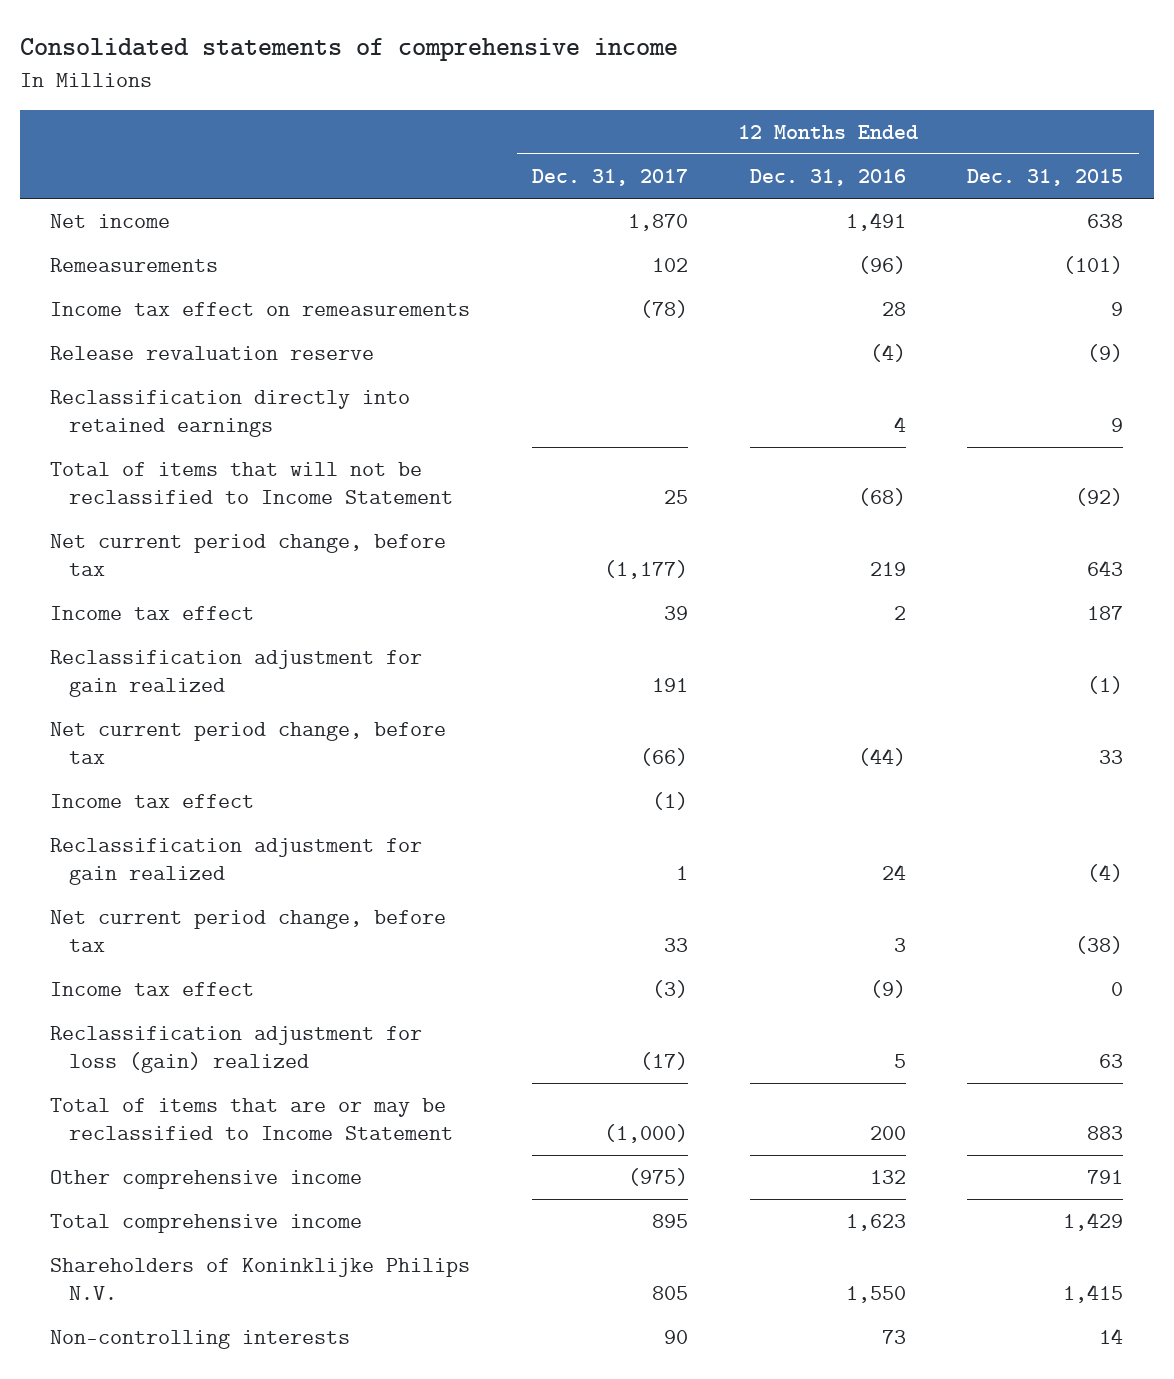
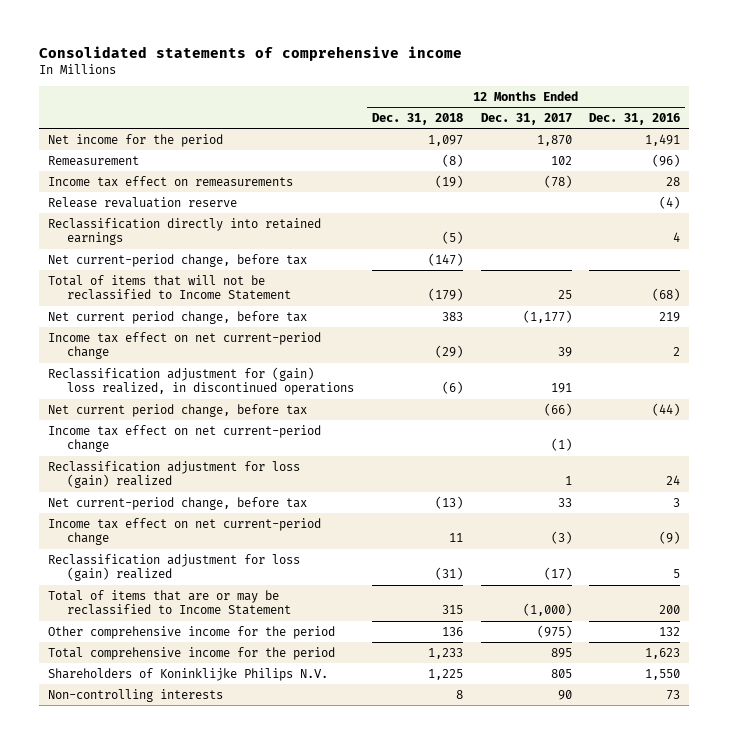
[967,169,1124,187] Dec. 31, 2015 -> none
none -> [371,112,463,125] Dec. 31, 2018
[50,214,171,229] Net income -> [48,133,224,147] Net income for the period
[50,258,219,273] Remeasurements -> [48,155,140,166] Remeasurement
none -> [48,253,308,267] Net current-period change, before tax
[50,606,255,621] Income tax effect -> [48,331,322,360] Income tax effect on net current-period change
[50,650,423,697] Reclassification adjustment for gain realized -> [48,366,355,396] Reclassification adjustment for (gain) loss realized, in discontinued operations
[50,794,255,809] Income tax effect -> [48,424,322,453] Income tax effect on net current-period change
[50,838,423,885] Reclassification adjustment for gain realized -> [48,460,301,489] Reclassification adjustment for loss (gain) realized
[50,910,447,952] Net current period change, before tax -> [48,496,308,510] Net current-period change, before tax
[50,982,255,997] Income tax effect -> [48,517,322,546] Income tax effect on net current-period change
[50,1170,363,1190] Other comprehensive income -> [48,625,336,639] Other comprehensive income for the period
[50,1214,363,1234] Total comprehensive income -> [48,646,336,660] Total comprehensive income for the period

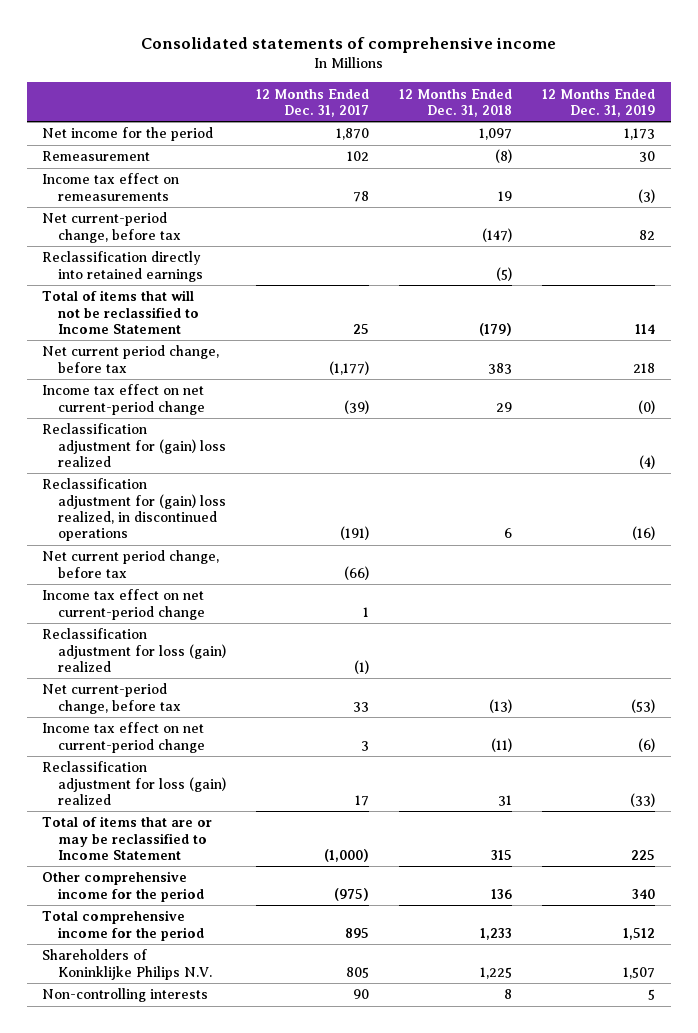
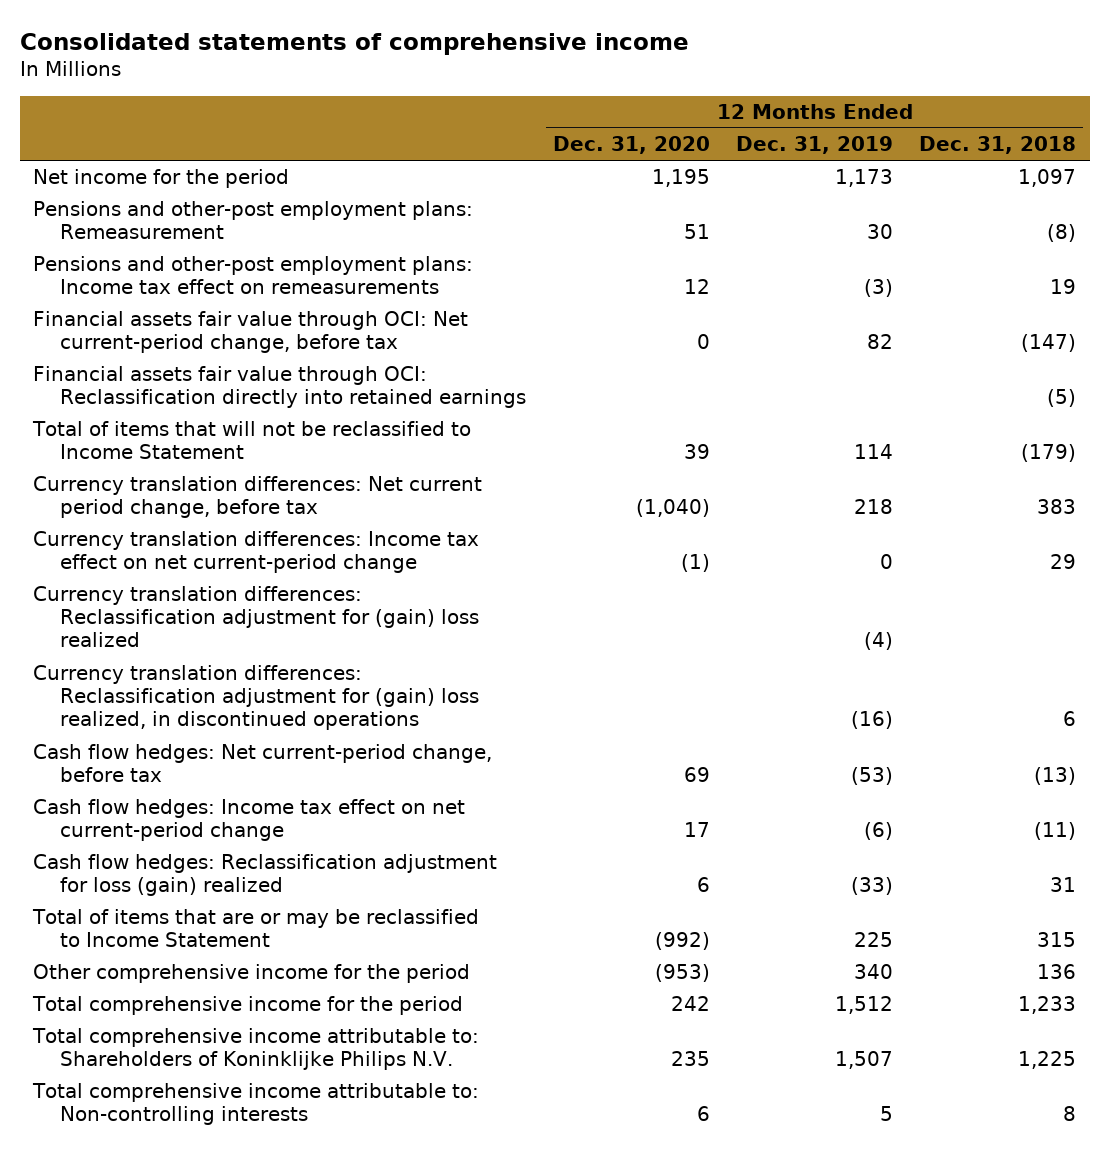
[256,88,370,117] 12 Months Ended Dec. 31, 2017 -> none
none -> [552,136,710,155] Dec. 31, 2020
[42,151,151,162] Remeasurement -> [32,201,473,240] Pensions and other-post employment plans: Remeasurement
[42,173,180,201] Income tax effect on remeasurements -> [32,256,473,295] Pensions and other-post employment plans: Income tax effect on remeasurements
[42,212,182,243] Net current-period change, before tax -> [32,311,468,354] Financial assets fair value through OCI: Net current-period change, before tax
[42,251,204,282] Reclassification directly into retained earnings -> [32,366,527,409] Financial assets fair value through OCI: Reclassification directly into retained earnings
[42,550,220,578] Net current period change, before tax -> none
[42,589,206,620] Income tax effect on net current-period change -> none
[42,628,227,673] Reclassification adjustment for loss (gain) realized -> none
[42,345,220,373] Net current period change, before tax -> [32,476,482,519] Currency translation differences: Net current period change, before tax
[42,384,206,415] Income tax effect on net current-period change -> [32,531,479,574] Currency translation differences: Income tax effect on net current-period change
[638,399,656,414] (0) -> [880,554,894,570] 0
[42,423,227,468] Reclassification adjustment for (gain) loss realized -> [32,586,480,648] Currency translation differences: Reclassification adjustment for (gain) loss realized
[42,478,227,542] Reclassification adjustment for (gain) loss realized, in discontinued operations -> [32,665,480,731] Currency translation differences: Reclassification adjustment for (gain) loss realized, in discontinued operations
[42,683,182,714] Net current-period change, before tax -> [32,744,492,783] Cash flow hedges: Net current-period change, before tax
[42,722,206,753] Income tax effect on net current-period change -> [32,799,465,842] Cash flow hedges: Income tax effect on net current-period change
[42,761,227,806] Reclassification adjustment for loss (gain) realized -> [32,854,497,897] Cash flow hedges: Reclassification adjustment for loss (gain) realized
[42,949,213,980] Shareholders of Koninklijke Philips N.V. -> [31,1028,479,1071] Total comprehensive income attributable to: Shareholders of Koninklijke Philips N.V.
[42,988,209,1003] Non-controlling interests -> [31,1083,479,1126] Total comprehensive income attributable to: Non-controlling interests

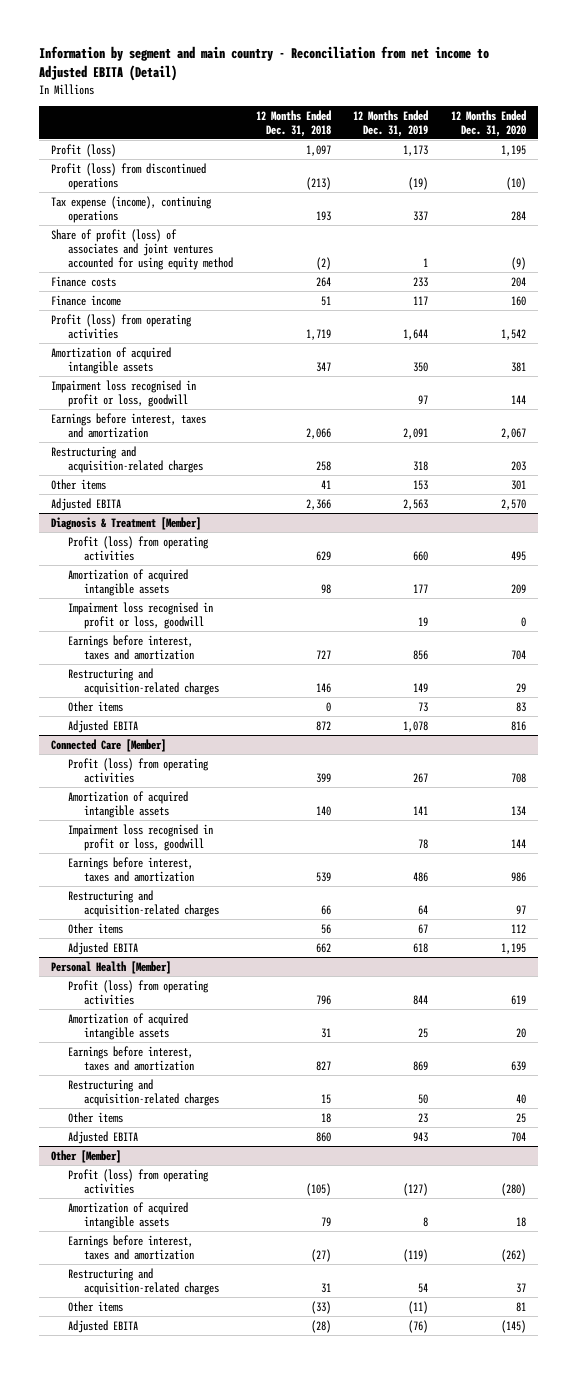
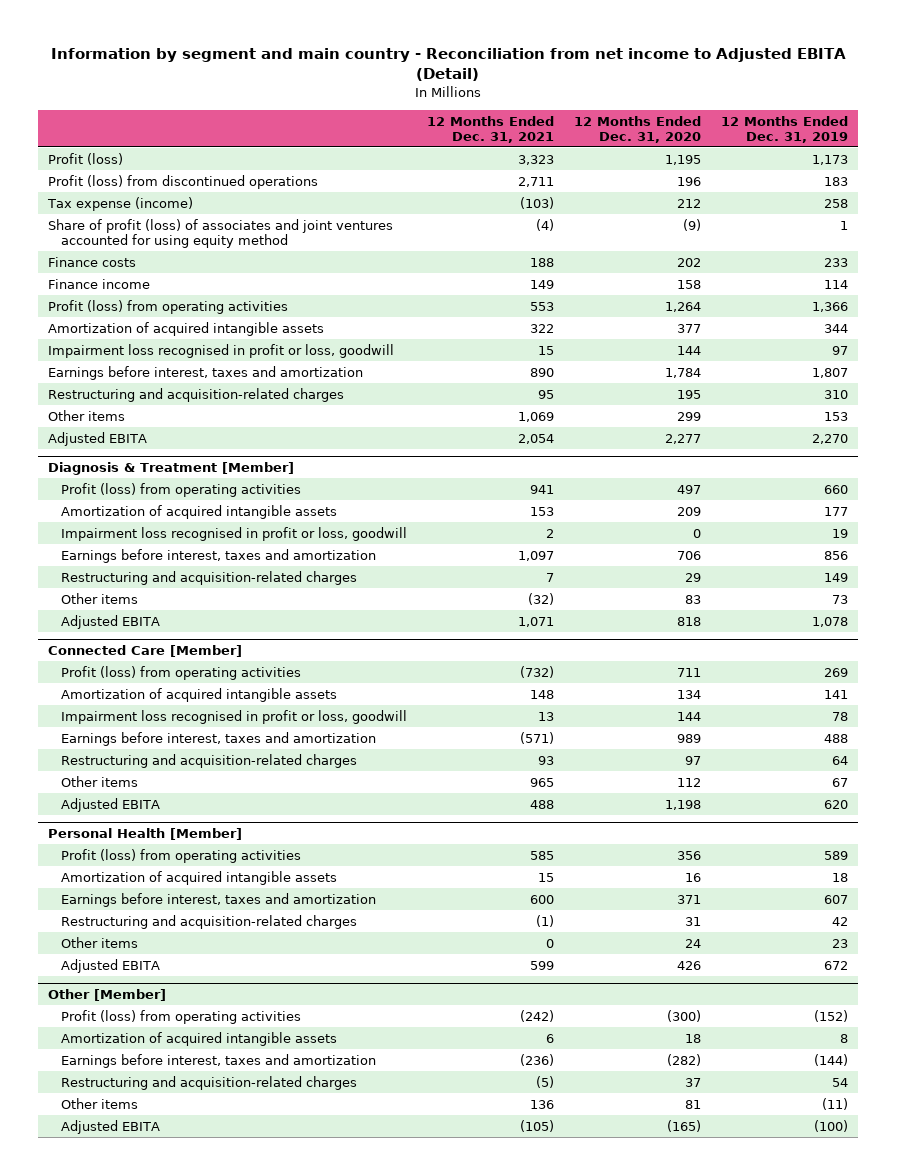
[255,109,331,137] 12 Months Ended Dec. 31, 2018 -> none
none -> [427,115,555,143] 12 Months Ended Dec. 31, 2021
[408,176,429,190] (19) -> [824,176,849,186] 183
[506,176,527,190] (10) -> [677,176,702,186] 196
[50,195,212,223] Tax expense (income), continuing operations -> [47,196,194,211] Tax expense (income)
[413,210,429,221] 337 -> [824,198,849,208] 258
[511,210,527,221] 284 -> [677,198,702,208] 212
[511,276,527,287] 204 -> [677,257,702,267] 202
[413,295,429,305] 117 -> [824,279,849,289] 114
[511,295,527,306] 160 -> [677,279,702,289] 158
[403,328,429,340] 1,644 -> [812,301,849,312] 1,366
[501,328,527,340] 1,542 -> [665,301,702,312] 1,264
[413,361,429,372] 350 -> [824,323,849,333] 344
[511,361,527,372] 381 -> [677,323,702,333] 377
[403,427,429,439] 2,091 -> [812,367,849,378] 1,807
[501,427,527,439] 2,067 -> [665,367,702,378] 1,784
[413,460,429,471] 318 -> [824,389,849,399] 310
[511,460,527,471] 203 -> [677,389,702,399] 195
[511,479,527,490] 301 -> [677,411,702,421] 299
[403,498,429,510] 2,563 -> [812,433,849,444] 2,270
[501,498,527,510] 2,570 -> [665,433,702,444] 2,277
[511,550,527,561] 495 -> [677,484,702,494] 497
[511,649,527,660] 704 -> [677,550,702,560] 706
[511,720,527,731] 816 -> [677,616,702,626] 818
[413,772,429,783] 267 -> [824,667,849,677] 269
[511,772,527,783] 708 -> [677,667,702,677] 711
[413,871,429,882] 486 -> [824,733,849,743] 488
[511,871,527,882] 986 -> [677,733,702,743] 989
[413,942,429,953] 618 -> [824,799,849,809] 620
[501,942,527,954] 1,195 -> [665,799,702,810] 1,198
[413,994,429,1005] 844 -> [824,850,849,860] 589
[511,994,527,1005] 619 -> [677,850,702,860] 356
[418,1027,429,1038] 25 -> [832,872,849,882] 18
[516,1027,527,1038] 20 -> [685,872,702,882] 16
[413,1060,429,1071] 869 -> [824,894,849,904] 607
[511,1060,527,1071] 639 -> [677,894,702,904] 371
[418,1093,429,1104] 50 -> [832,916,849,926] 42
[516,1093,527,1104] 40 -> [685,916,702,926] 31
[516,1112,527,1123] 25 -> [685,938,702,948] 24
[413,1131,429,1142] 943 -> [824,960,849,970] 672
[511,1131,527,1142] 704 -> [677,960,702,970] 426
[403,1182,429,1196] (127) -> [814,1009,849,1022] (152)
[501,1182,527,1196] (280) -> [667,1009,702,1022] (300)
[403,1248,429,1262] (119) -> [814,1053,849,1066] (144)
[501,1248,527,1262] (262) -> [667,1053,702,1066] (282)
[408,1319,429,1333] (76) -> [814,1119,849,1132] (100)
[501,1319,527,1333] (145) -> [667,1119,702,1132] (165)

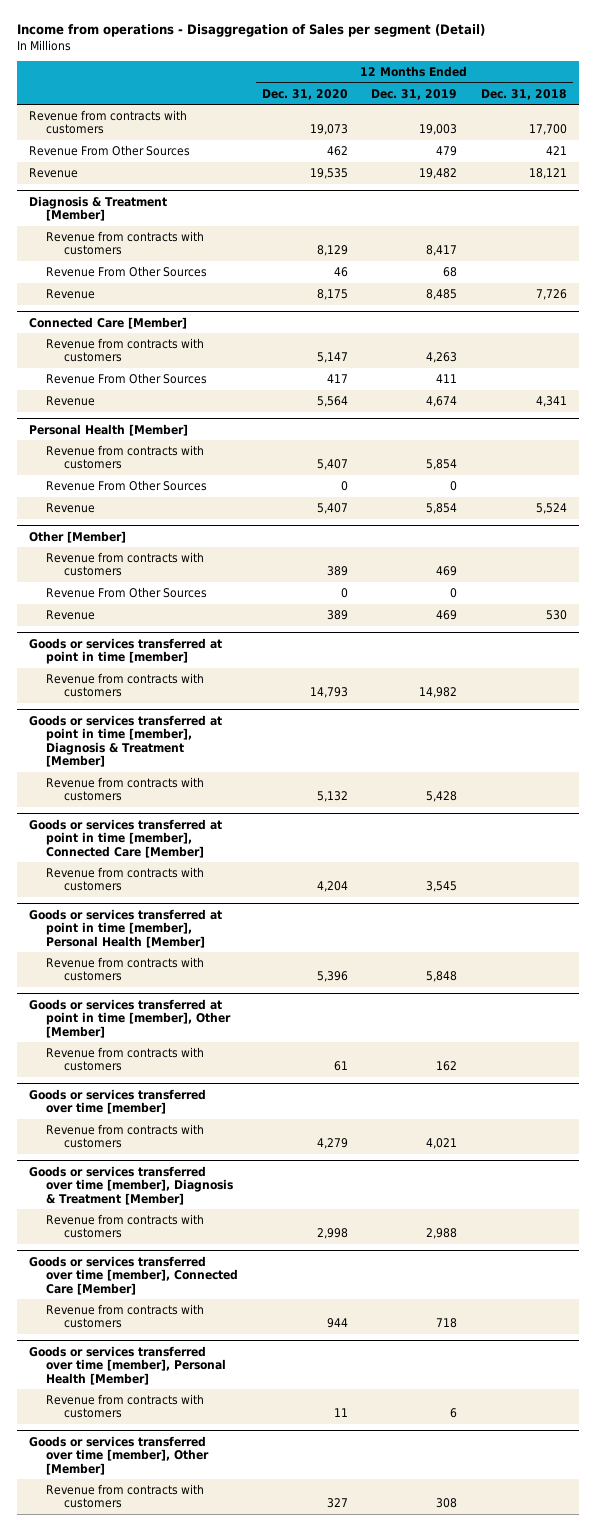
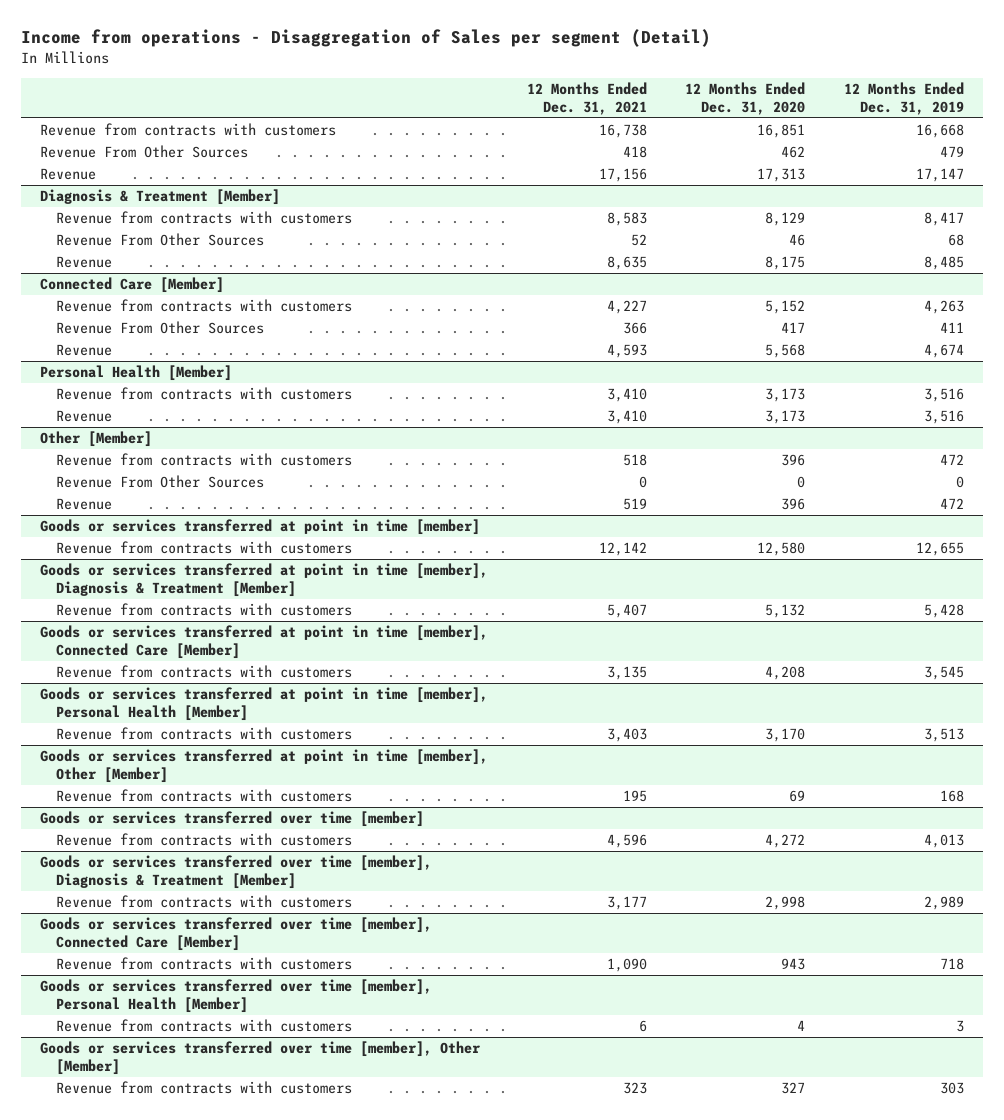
[481,88,568,100] Dec. 31, 2018 -> none
none -> [526,82,647,115] 12 Months Ended Dec. 31, 2021
[309,124,348,136] 19,073 -> [757,124,806,139] 16,851
[419,124,458,136] 19,003 -> [916,124,965,139] 16,668
[309,167,348,179] 19,535 -> [757,168,806,183] 17,313
[419,167,458,179] 19,482 -> [916,168,965,183] 17,147
[316,352,348,364] 5,147 -> [765,300,806,315] 5,152
[316,395,348,407] 5,564 -> [765,344,806,359] 5,568
[46,479,208,491] Revenue From Other Sources -> none
[316,459,348,471] 5,407 -> [765,388,806,403] 3,173
[426,459,458,471] 5,854 -> [924,388,965,403] 3,516
[316,502,348,514] 5,407 -> [765,410,806,425] 3,173
[426,502,458,514] 5,854 -> [924,410,965,425] 3,516
[326,566,348,577] 389 -> [781,454,806,467] 396
[436,566,458,577] 469 -> [940,454,965,466] 472
[326,609,348,620] 389 -> [781,498,806,511] 396
[436,609,458,620] 469 -> [940,498,965,510] 472
[309,687,348,699] 14,793 -> [757,542,806,557] 12,580
[419,687,458,699] 14,982 -> [916,542,965,557] 12,655
[316,881,348,893] 4,204 -> [765,666,806,681] 4,208
[316,971,348,983] 5,396 -> [765,728,806,743] 3,170
[426,971,458,983] 5,848 -> [924,728,965,743] 3,513
[333,1061,348,1072] 61 -> [789,790,806,803] 69
[436,1061,458,1072] 162 -> [940,790,965,803] 168
[316,1138,348,1150] 4,279 -> [765,834,806,849] 4,272
[426,1138,458,1150] 4,021 -> [924,834,965,849] 4,013
[426,1228,458,1240] 2,988 -> [924,896,965,911] 2,989
[326,1318,348,1329] 944 -> [781,958,806,971] 943
[333,1408,348,1418] 11 -> [797,1020,806,1032] 4
[450,1408,458,1419] 6 -> [956,1020,965,1033] 3
[436,1498,458,1509] 308 -> [940,1082,965,1095] 303

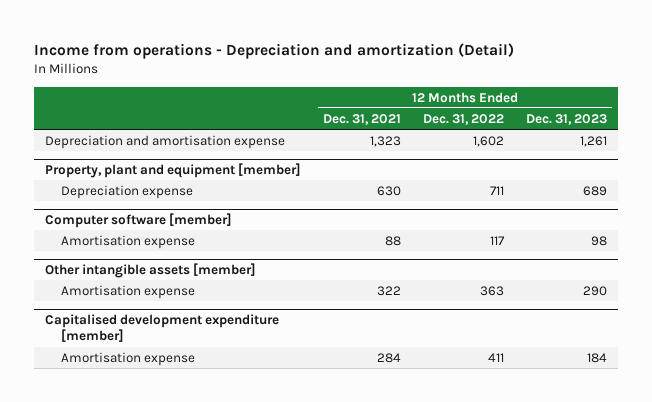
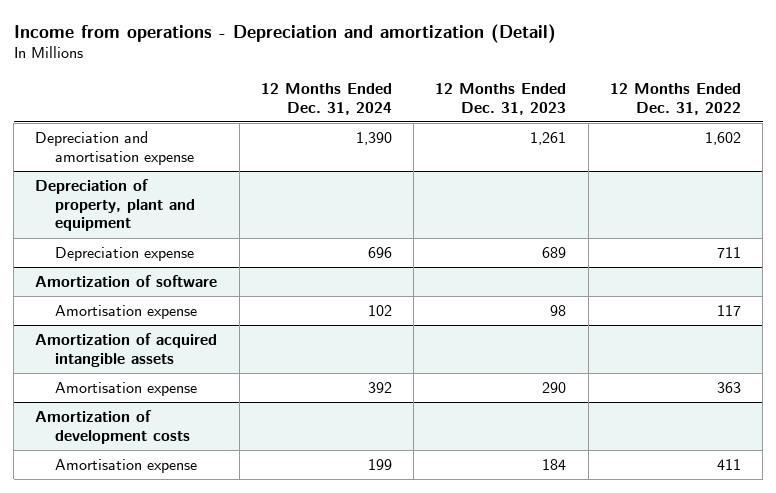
[323,113,402,125] Dec. 31, 2021 -> none
none -> [260,82,392,115] 12 Months Ended Dec. 31, 2024
[45,162,302,178] Property, plant and equipment [member] -> [35,178,196,232] Depreciation of property, plant and equipment
[45,212,233,228] Computer software [member] -> [35,274,218,287] Amortization of software
[45,262,257,278] Other intangible assets [member] -> [35,332,218,367] Amortization of acquired intangible assets
[45,313,280,343] Capitalised development expenditure [member] -> [35,409,191,444] Amortization of development costs

